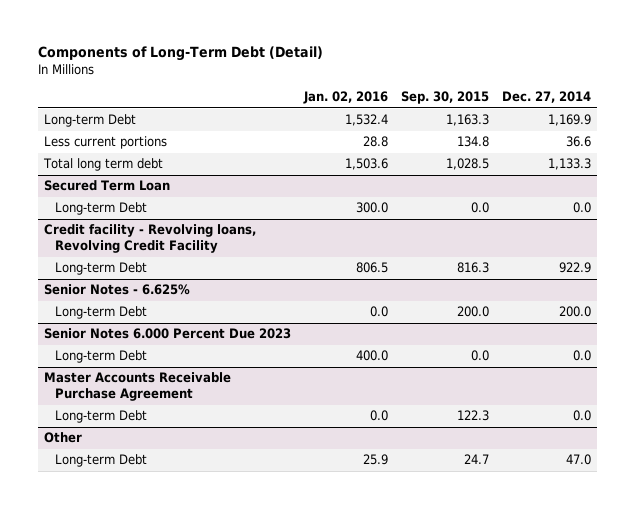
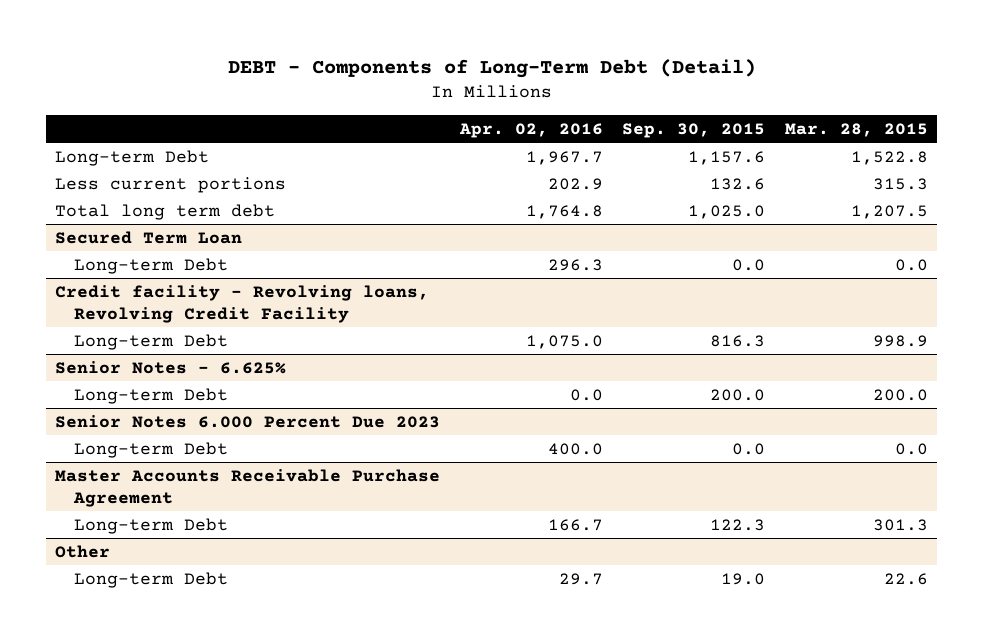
[37,45,323,61] Components of Long-Term Debt (Detail) -> [227,59,756,79] DEBT - Components of Long-Term Debt (Detail)
[303,91,389,105] Jan. 02, 2016 -> none
[501,91,591,104] Dec. 27, 2014 -> none
none -> [458,123,603,139] Apr. 02, 2016
none -> [784,123,928,138] Mar. 28, 2015
[445,114,489,127] 1,163.3 -> [688,150,766,165] 1,157.6
[456,136,489,148] 134.8 -> [710,177,766,190] 132.6
[445,158,489,171] 1,028.5 -> [688,204,766,219] 1,025.0
[463,454,489,465] 24.7 -> [721,572,766,585] 19.0

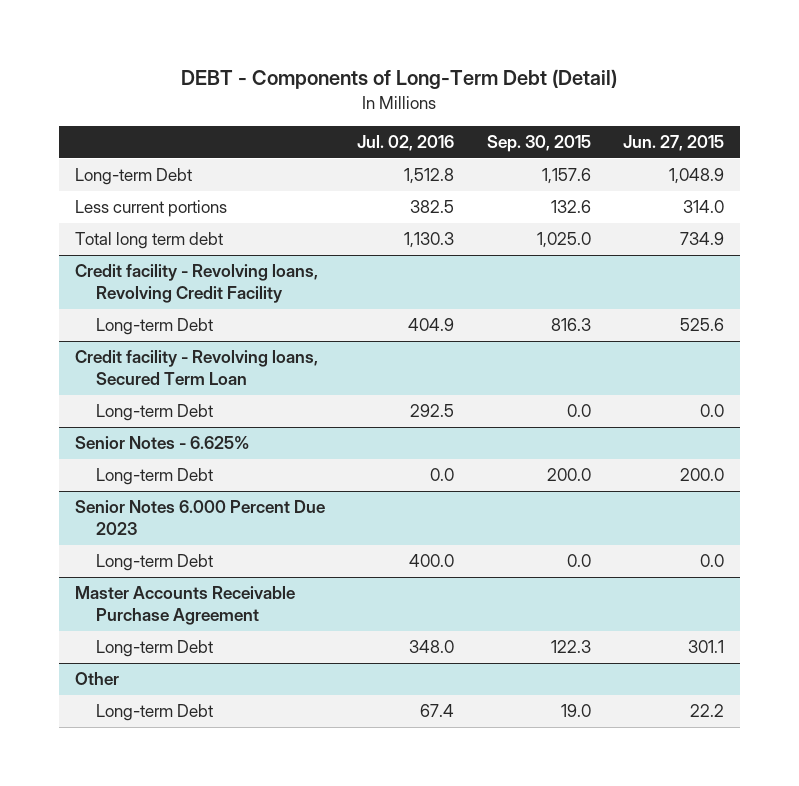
[458,123,603,139] Apr. 02, 2016 -> none
[784,123,928,138] Mar. 28, 2015 -> none
none -> [357,135,455,152] Jul. 02, 2016
none -> [622,135,724,152] Jun. 27, 2015
[55,230,243,244] Secured Term Loan -> none
[74,257,229,274] Long-term Debt -> none
none -> [74,350,318,385] Credit facility - Revolving loans, Secured Term Loan
none -> [96,404,214,422] Long-term Debt

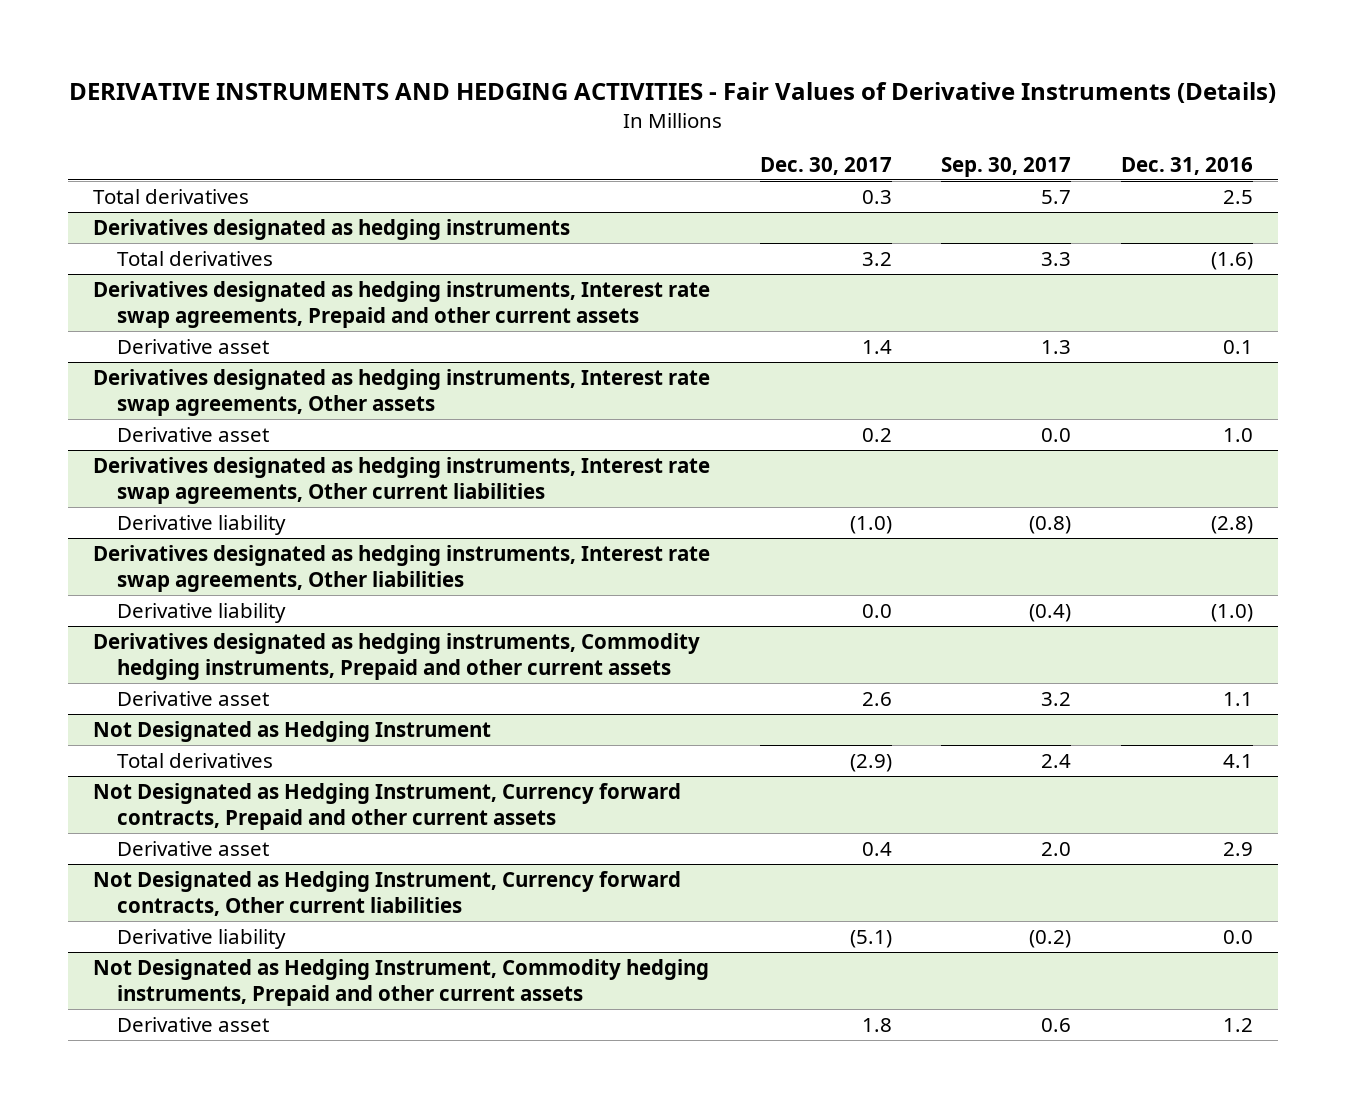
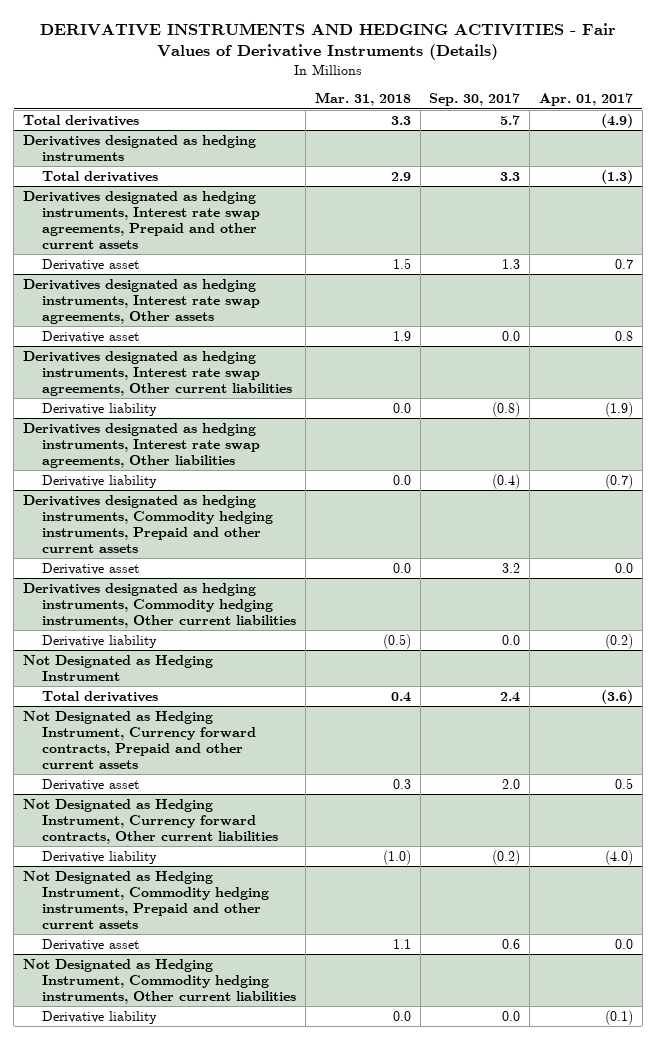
[759,156,892,175] Dec. 30, 2017 -> none
[1121,156,1254,175] Dec. 31, 2016 -> none
none -> [314,92,411,107] Mar. 31, 2018
none -> [538,93,633,107] Apr. 01, 2017
none -> [23,582,297,628] Derivatives designated as hedging instruments, Commodity hedging instruments, Other current liabilities
none -> [42,634,158,648] Derivative liability
none -> [23,958,297,1004] Not Designated as Hedging Instrument, Commodity hedging instruments, Other current liabilities
none -> [42,1010,158,1024] Derivative liability

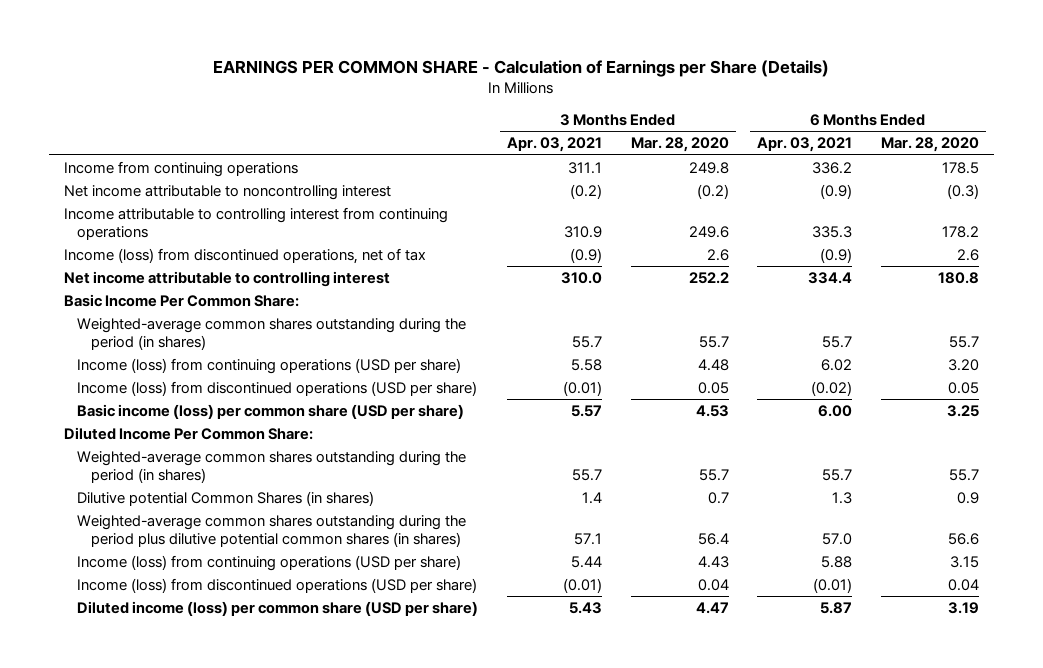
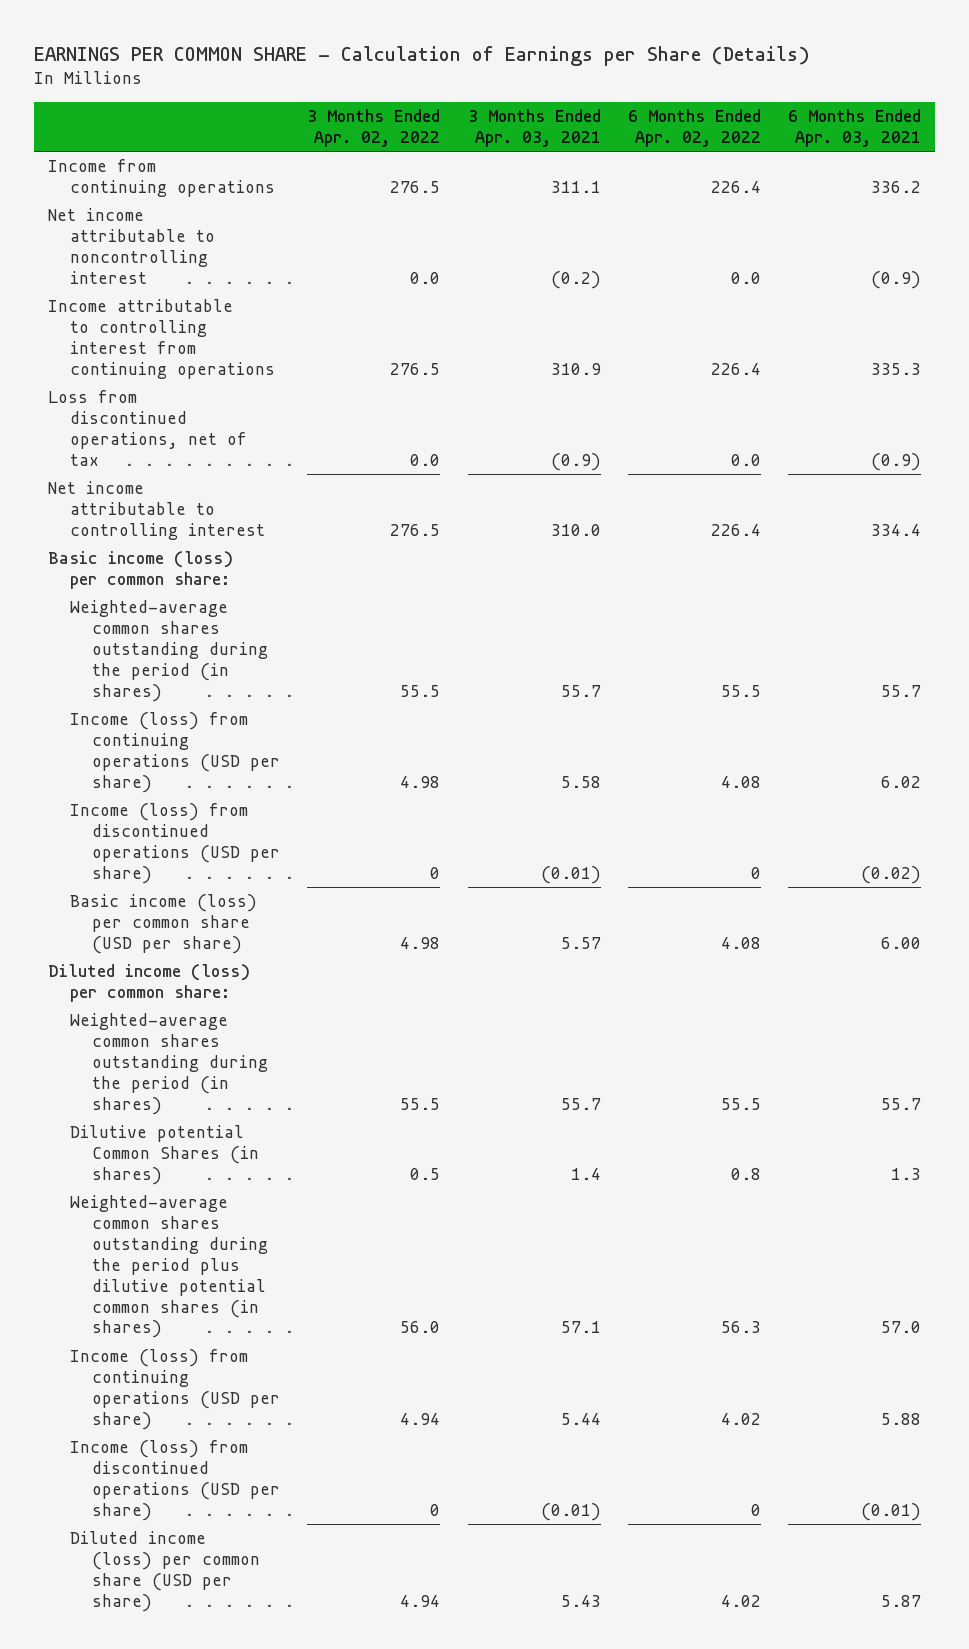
[630,137,729,153] Mar. 28, 2020 -> none
[881,137,980,153] Mar. 28, 2020 -> none
none -> [307,108,441,147] 3 Months Ended Apr. 02, 2022
none -> [627,108,761,147] 6 Months Ended Apr. 02, 2022
[63,248,426,265] Income (loss) from discontinued operations, net of tax -> [47,390,247,466] Loss from discontinued operations, net of tax
[63,294,299,308] Basic Income Per Common Share: -> [47,551,233,590] Basic income (loss) per common share:
[63,427,313,441] Diluted Income Per Common Share: -> [47,964,250,1003] Diluted income (loss) per common share:

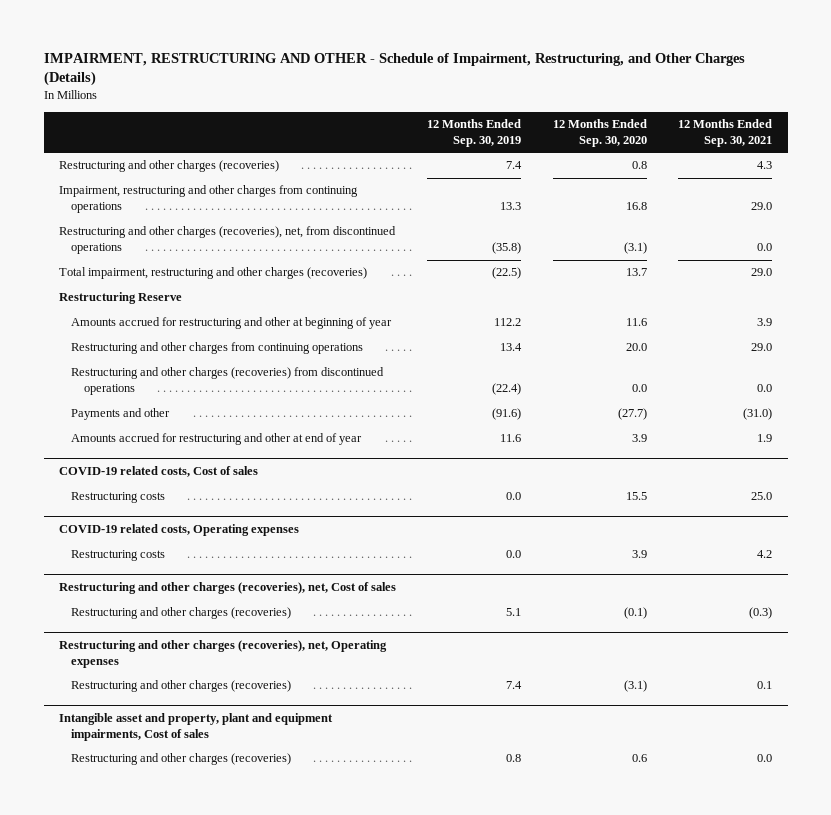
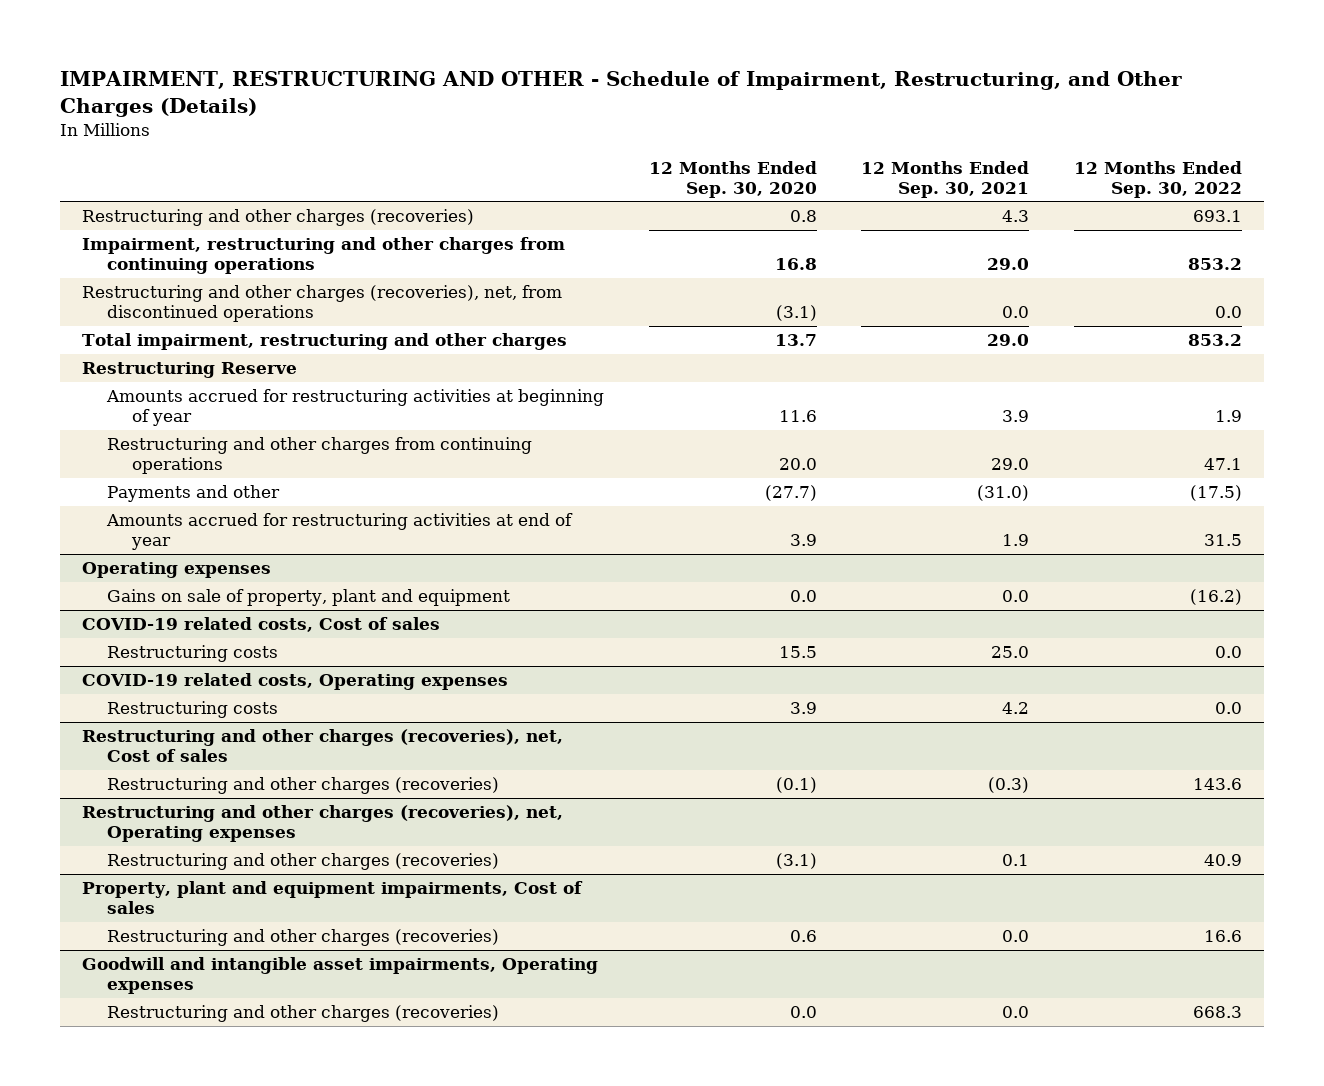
[427,119,522,147] 12 Months Ended Sep. 30, 2019 -> none
none -> [1074,160,1243,198] 12 Months Ended Sep. 30, 2022
[59,267,368,280] Total impairment, restructuring and other charges (recoveries) -> [82,333,568,351] Total impairment, restructuring and other charges
[71,317,393,330] Amounts accrued for restructuring and other at beginning of year -> [106,389,605,427] Amounts accrued for restructuring activities at beginning of year
[71,367,385,396] Restructuring and other charges (recoveries) from discontinued operations -> none
[71,433,363,446] Amounts accrued for restructuring and other at end of year -> [106,513,574,551] Amounts accrued for restructuring activities at end of year
none -> [82,562,272,579] Operating expenses
none -> [107,589,511,607] Gains on sale of property, plant and equipment
[59,713,334,742] Intangible asset and property, plant and equipment impairments, Cost of sales -> [82,881,584,915] Property, plant and equipment impairments, Cost of sales
none -> [82,957,599,995] Goodwill and intangible asset impairments, Operating expenses
none -> [107,1005,500,1023] Restructuring and other charges (recoveries)

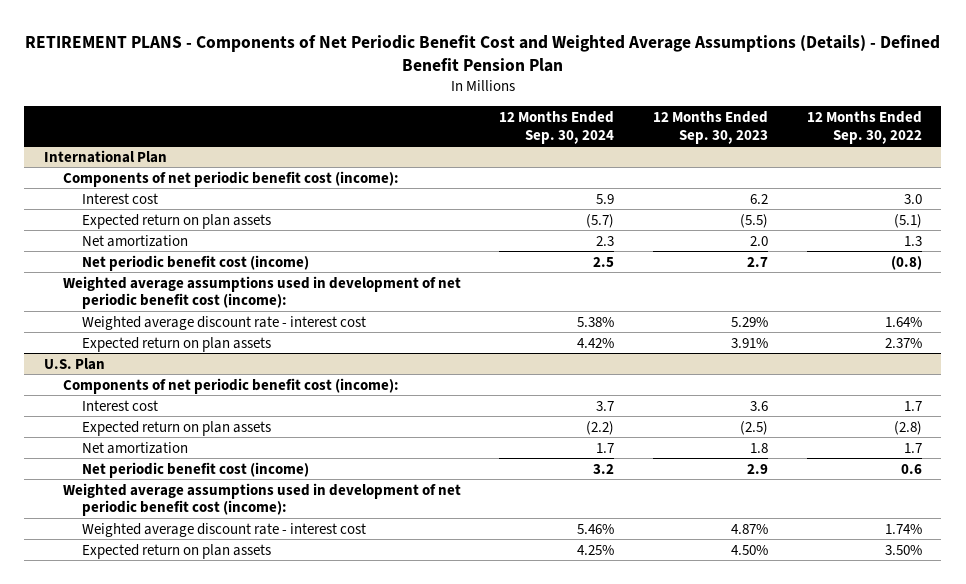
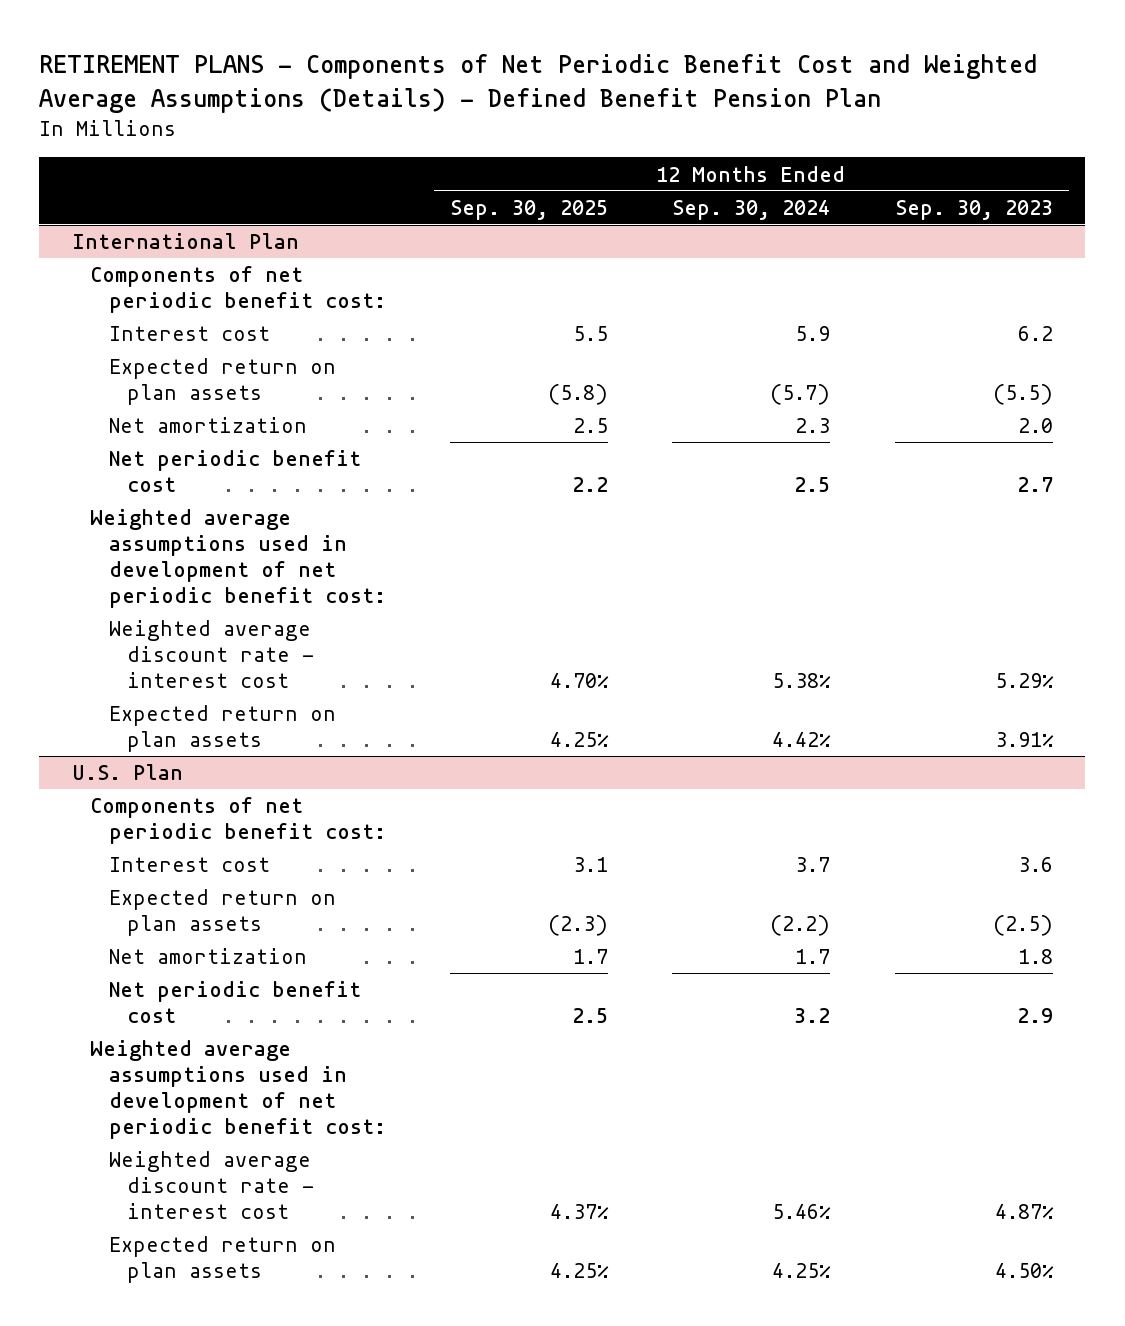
[807,111,923,144] 12 Months Ended Sep. 30, 2022 -> none
none -> [449,199,608,220] Sep. 30, 2025
[62,170,399,187] Components of net periodic benefit cost (income): -> [90,266,386,313] Components of net periodic benefit cost:
[81,254,309,271] Net periodic benefit cost (income) -> [108,450,361,492] Net periodic benefit cost
[62,275,461,310] Weighted average assumptions used in development of net periodic benefit cost (income): -> [90,509,386,608] Weighted average assumptions used in development of net periodic benefit cost:
[62,377,399,394] Components of net periodic benefit cost (income): -> [90,797,386,844] Components of net periodic benefit cost:
[81,461,309,478] Net periodic benefit cost (income) -> [108,981,361,1023] Net periodic benefit cost
[62,482,461,517] Weighted average assumptions used in development of net periodic benefit cost (income): -> [90,1040,386,1139] Weighted average assumptions used in development of net periodic benefit cost:

